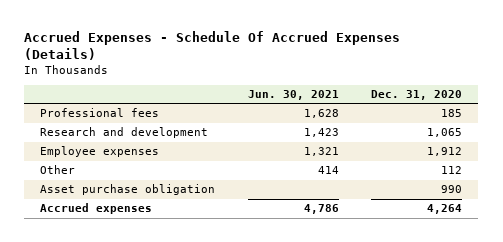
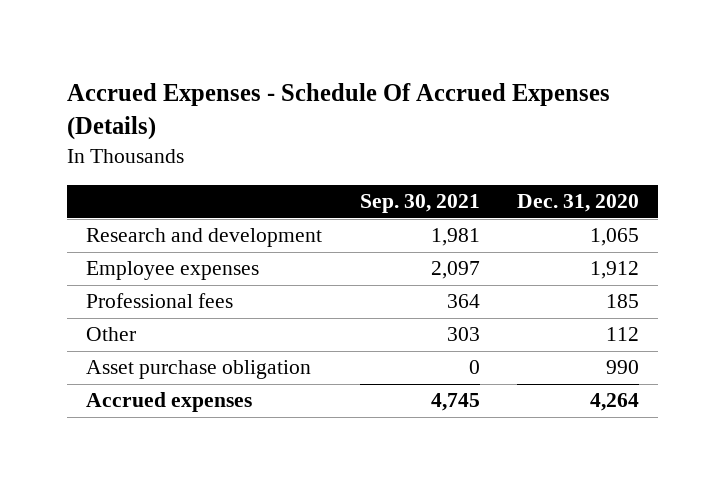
[247,90,339,101] Jun. 30, 2021 -> none
none -> [359,194,480,214] Sep. 30, 2021
[40,108,160,118] Professional fees -> [86,293,234,309] Professional fees

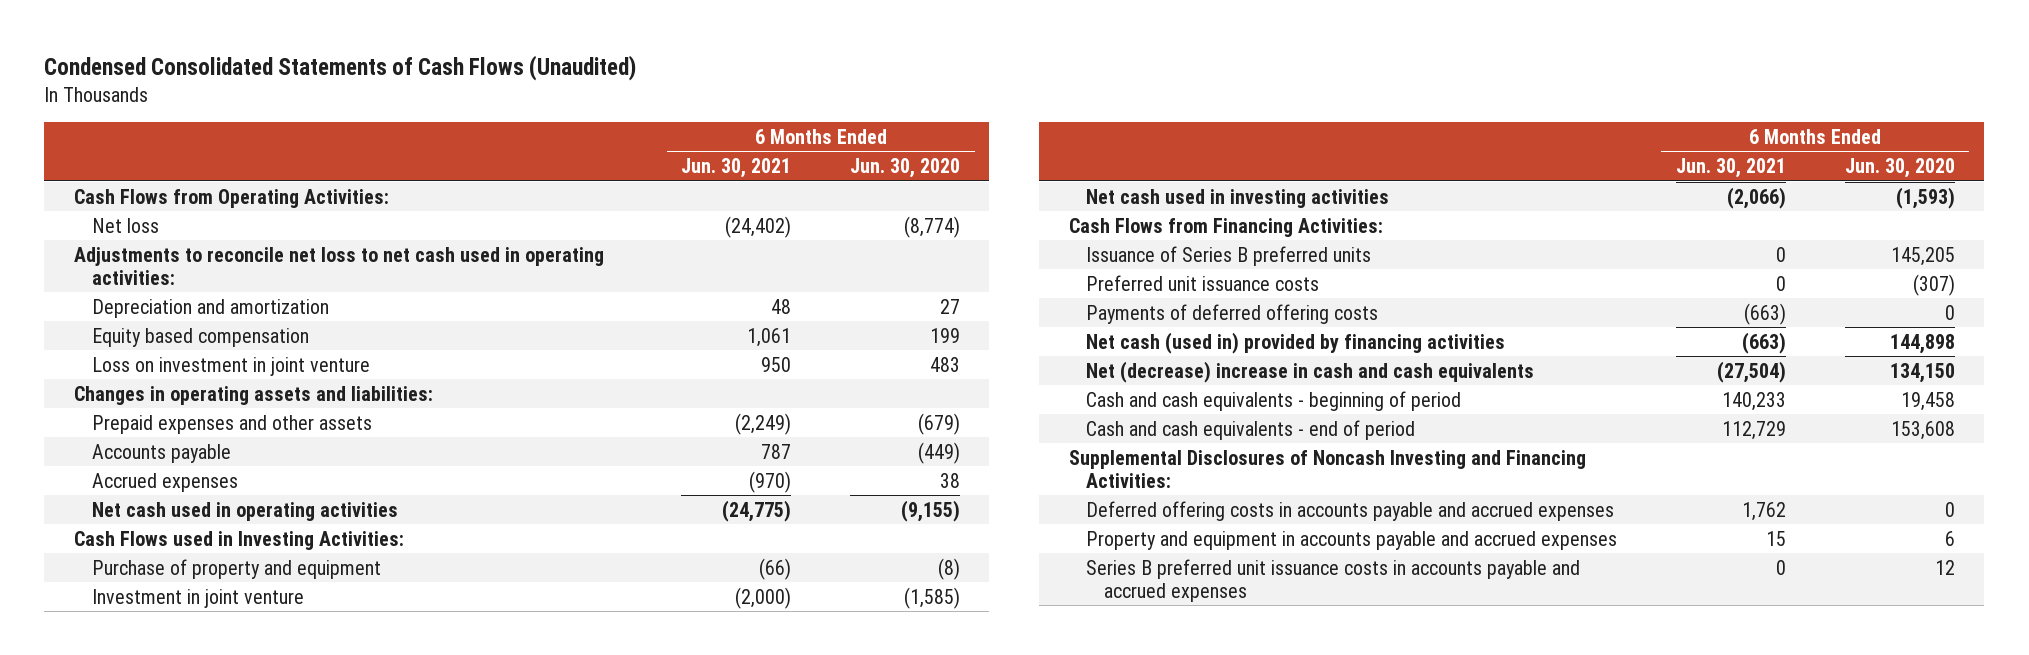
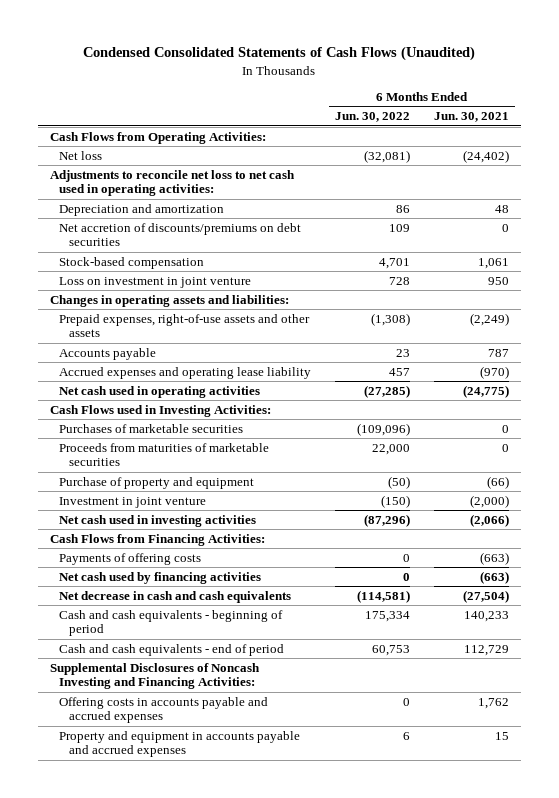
[849,158,960,179] Jun. 30, 2020 -> none
none -> [335,112,411,123] Jun. 30, 2022
none -> [59,222,302,247] Net accretion of discounts/premiums on debt securities
[91,327,309,347] Equity based compensation -> [59,256,205,269] Stock-based compensation
[91,414,372,434] Prepaid expenses and other assets -> [59,313,311,338] Prepaid expenses, right-of-use assets and other assets
[91,472,238,492] Accrued expenses -> [59,366,312,379] Accrued expenses and operating lease liability
none -> [59,423,244,433] Purchases of marketable securities
none -> [59,442,270,467] Proceeds from maturities of marketable securities
[1086,245,1372,266] Issuance of Series B preferred units -> none
[1086,274,1320,291] Preferred unit issuance costs -> none
[1086,303,1379,324] Payments of deferred offering costs -> [59,552,202,565] Payments of offering costs
[1086,331,1506,354] Net cash (used in) provided by financing activities -> [59,571,262,584] Net cash used by financing activities
[1086,360,1535,383] Net (decrease) increase in cash and cash equivalents -> [59,590,292,603] Net decrease in cash and cash equivalents
[1086,500,1615,521] Deferred offering costs in accounts payable and accrued expenses -> [59,696,269,724] Offering costs in accounts payable and accrued expenses
[1086,558,1581,602] Series B preferred unit issuance costs in accounts payable and accrued expenses -> none

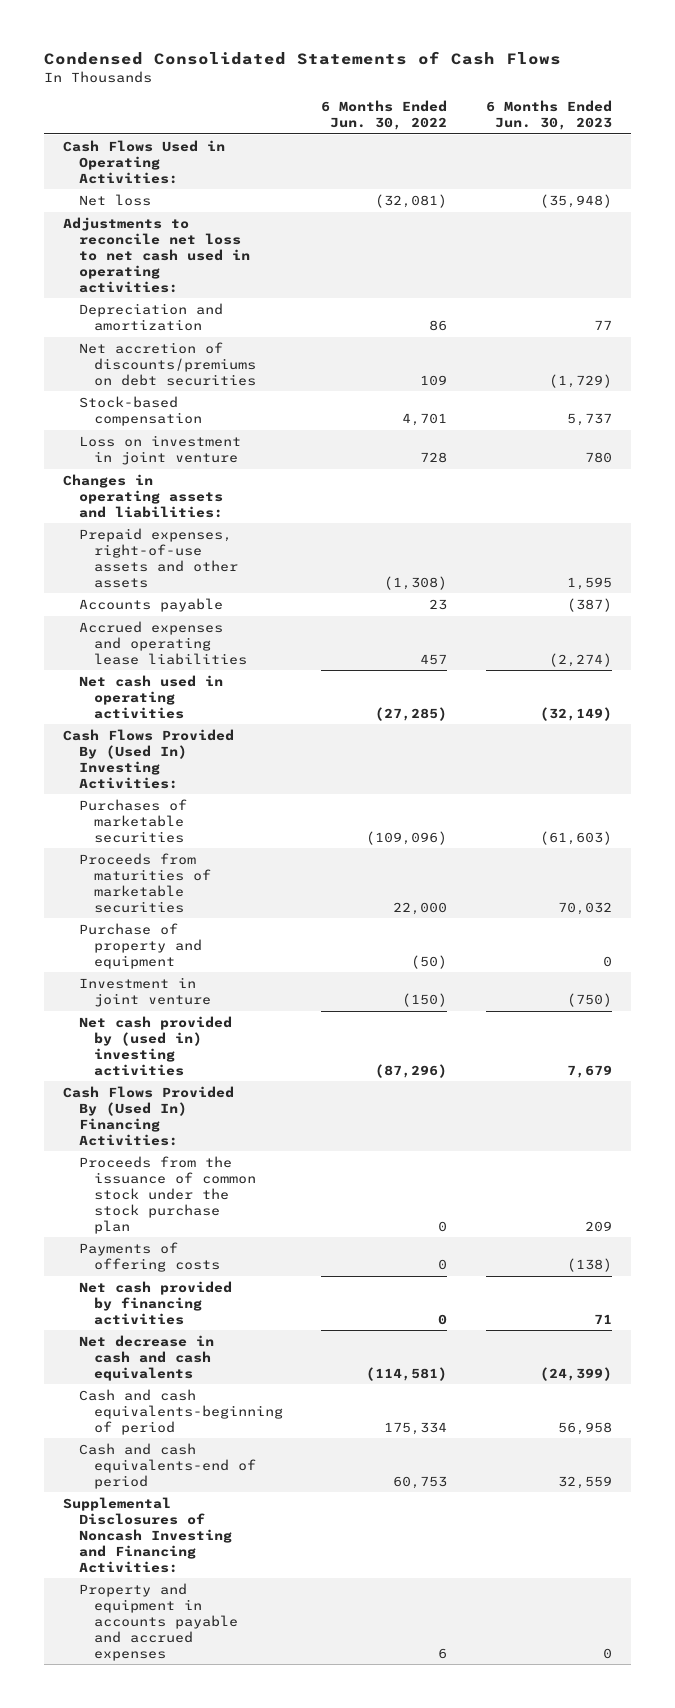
[83,46,476,62] Condensed Consolidated Statements of Cash Flows (Unaudited) -> [44,51,562,66] Condensed Consolidated Statements of Cash Flows
[434,112,510,123] Jun. 30, 2021 -> none
none -> [485,99,612,130] 6 Months Ended Jun. 30, 2023
[49,131,266,144] Cash Flows from Operating Activities: -> [63,139,226,184] Cash Flows Used in Operating Activities:
[59,366,312,379] Accrued expenses and operating lease liability -> [78,620,247,665] Accrued expenses and operating lease liabilities
[49,404,271,417] Cash Flows used in Investing Activities: -> [63,728,235,789] Cash Flows Provided By (Used In) Investing Activities:
[59,514,257,527] Net cash used in investing activities -> [78,1015,232,1076] Net cash provided by (used in) investing activities
[49,533,265,546] Cash Flows from Financing Activities: -> [63,1085,235,1146] Cash Flows Provided By (Used In) Financing Activities:
none -> [78,1155,256,1234] Proceeds from the issuance of common stock under the stock purchase plan
[59,571,262,584] Net cash used by financing activities -> [78,1280,232,1325] Net cash provided by financing activities
[59,609,284,637] Cash and cash equivalents - beginning of period -> [78,1388,283,1435] Cash and cash equivalents-beginning of period
[59,643,285,656] Cash and cash equivalents - end of period -> [78,1442,256,1489] Cash and cash equivalents-end of period
[59,696,269,724] Offering costs in accounts payable and accrued expenses -> none

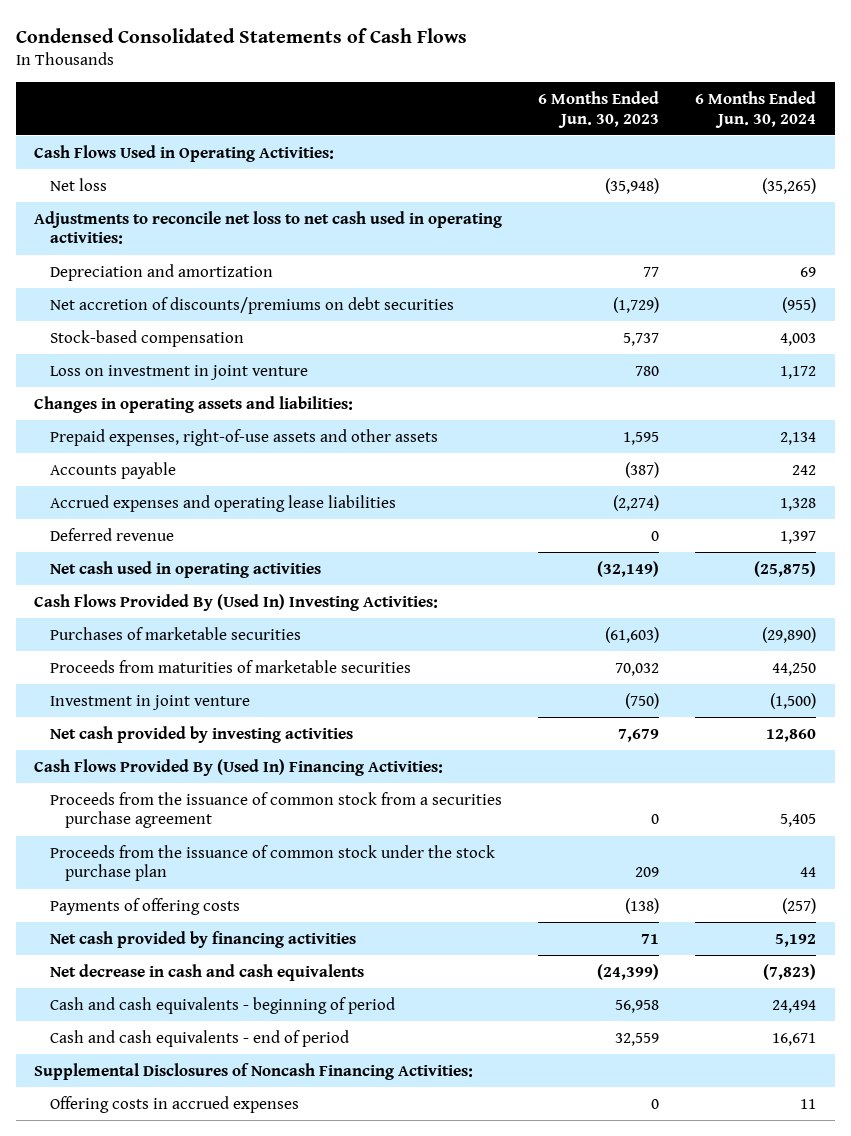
[321,99,448,130] 6 Months Ended Jun. 30, 2022 -> none
none -> [695,91,817,128] 6 Months Ended Jun. 30, 2024
none -> [49,527,174,541] Deferred revenue
[78,922,202,969] Purchase of property and equipment -> none
[78,1015,232,1076] Net cash provided by (used in) investing activities -> [49,725,353,743] Net cash provided by investing activities
none -> [49,791,502,829] Proceeds from the issuance of common stock from a securities purchase agreement
[78,1582,238,1661] Property and equipment in accounts payable and accrued expenses -> none
[78,1388,283,1435] Cash and cash equivalents-beginning of period -> [49,996,395,1014] Cash and cash equivalents - beginning of period
[78,1442,256,1489] Cash and cash equivalents-end of period -> [49,1029,349,1047] Cash and cash equivalents - end of period
[63,1496,232,1573] Supplemental Disclosures of Noncash Investing and Financing Activities: -> [34,1062,474,1080] Supplemental Disclosures of Noncash Financing Activities:
none -> [49,1095,299,1113] Offering costs in accrued expenses

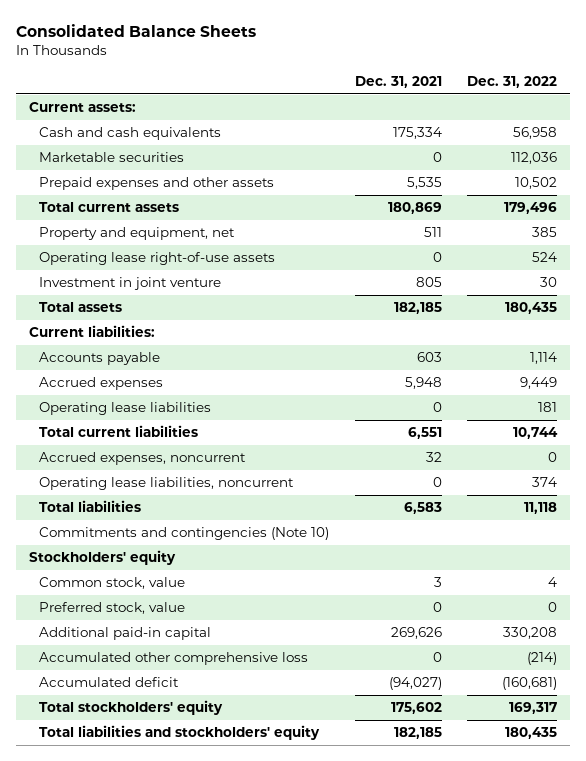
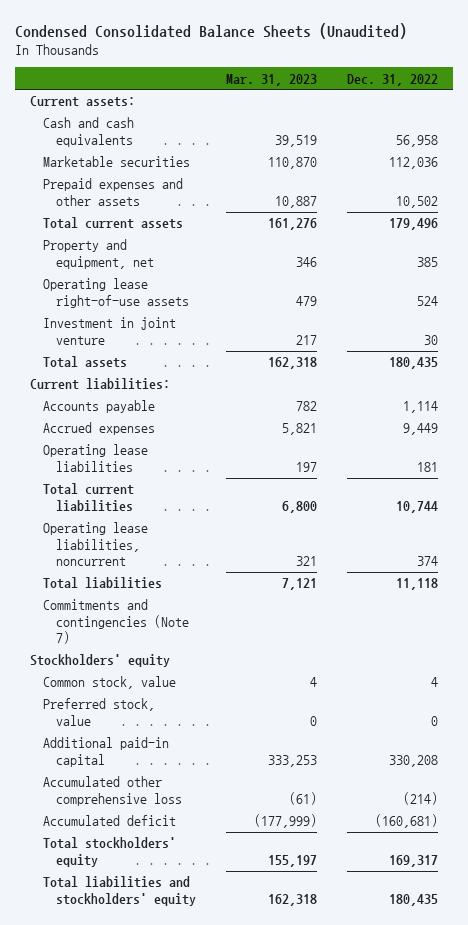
[16,24,257,38] Consolidated Balance Sheets -> [15,22,408,39] Condensed Consolidated Balance Sheets (Unaudited)
[354,76,442,89] Dec. 31, 2021 -> none
none -> [225,73,317,86] Mar. 31, 2023
[39,452,247,466] Accrued expenses, noncurrent -> none
[39,527,330,541] Commitments and contingencies (Note 10) -> [43,599,189,645] Commitments and contingencies (Note 7)

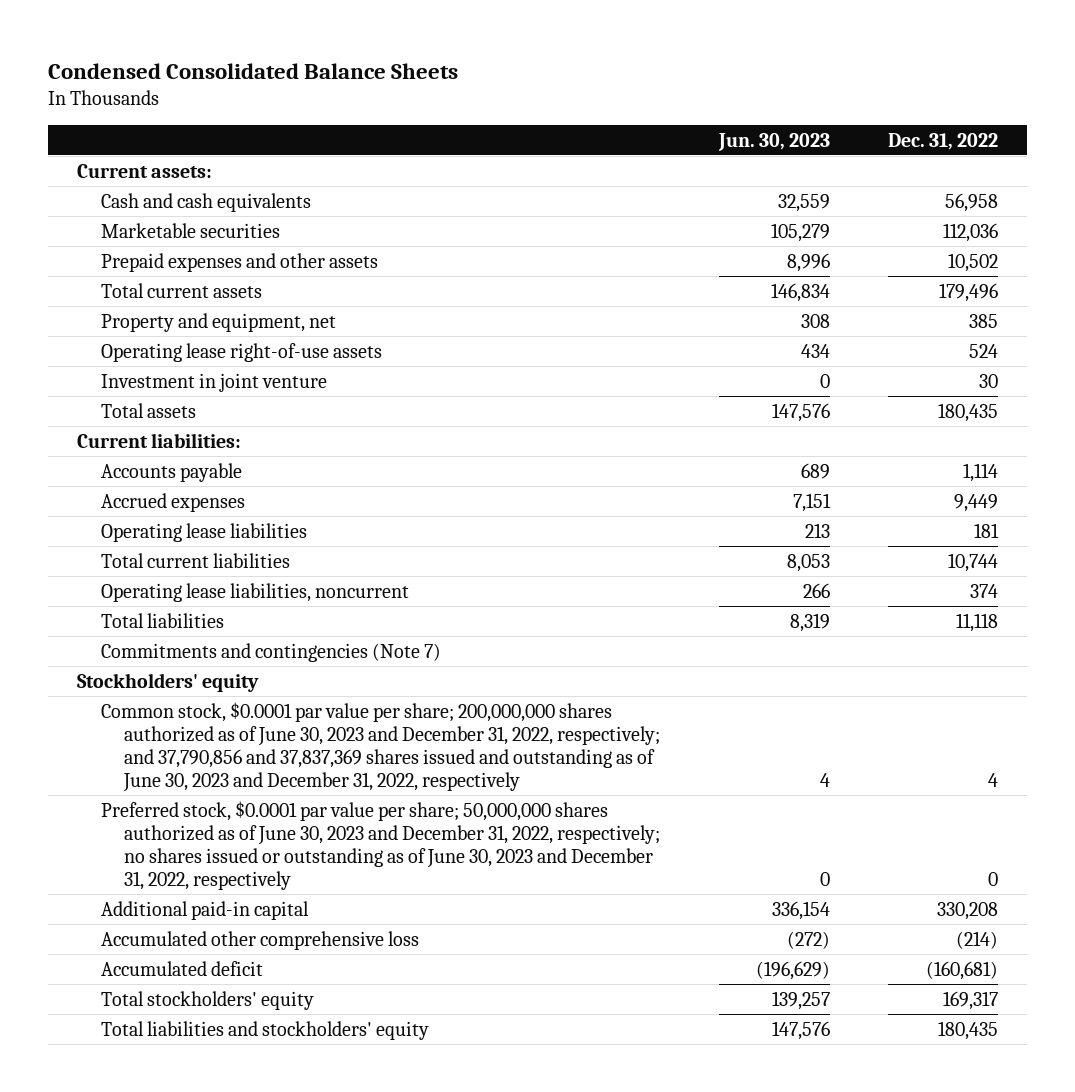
[15,22,408,39] Condensed Consolidated Balance Sheets (Unaudited) -> [47,62,458,79] Condensed Consolidated Balance Sheets
[225,73,317,86] Mar. 31, 2023 -> none
none -> [717,132,830,151] Jun. 30, 2023
[43,676,177,690] Common stock, value -> [100,701,661,793] Common stock, $0.0001 par value per share; 200,000,000 shares authorized as of June 30, 2023 and December 31, 2022, respectively; and 37,790,856 and 37,837,369 shares issued and outstanding as of June 30, 2023 and December 31, 2022, respectively
[43,698,156,726] Preferred stock, value -> [100,800,661,891] Preferred stock, $0.0001 par value per share; 50,000,000 shares authorized as of June 30, 2023 and December 31, 2022, respectively; no shares issued or outstanding as of June 30, 2023 and December 31, 2022, respectively

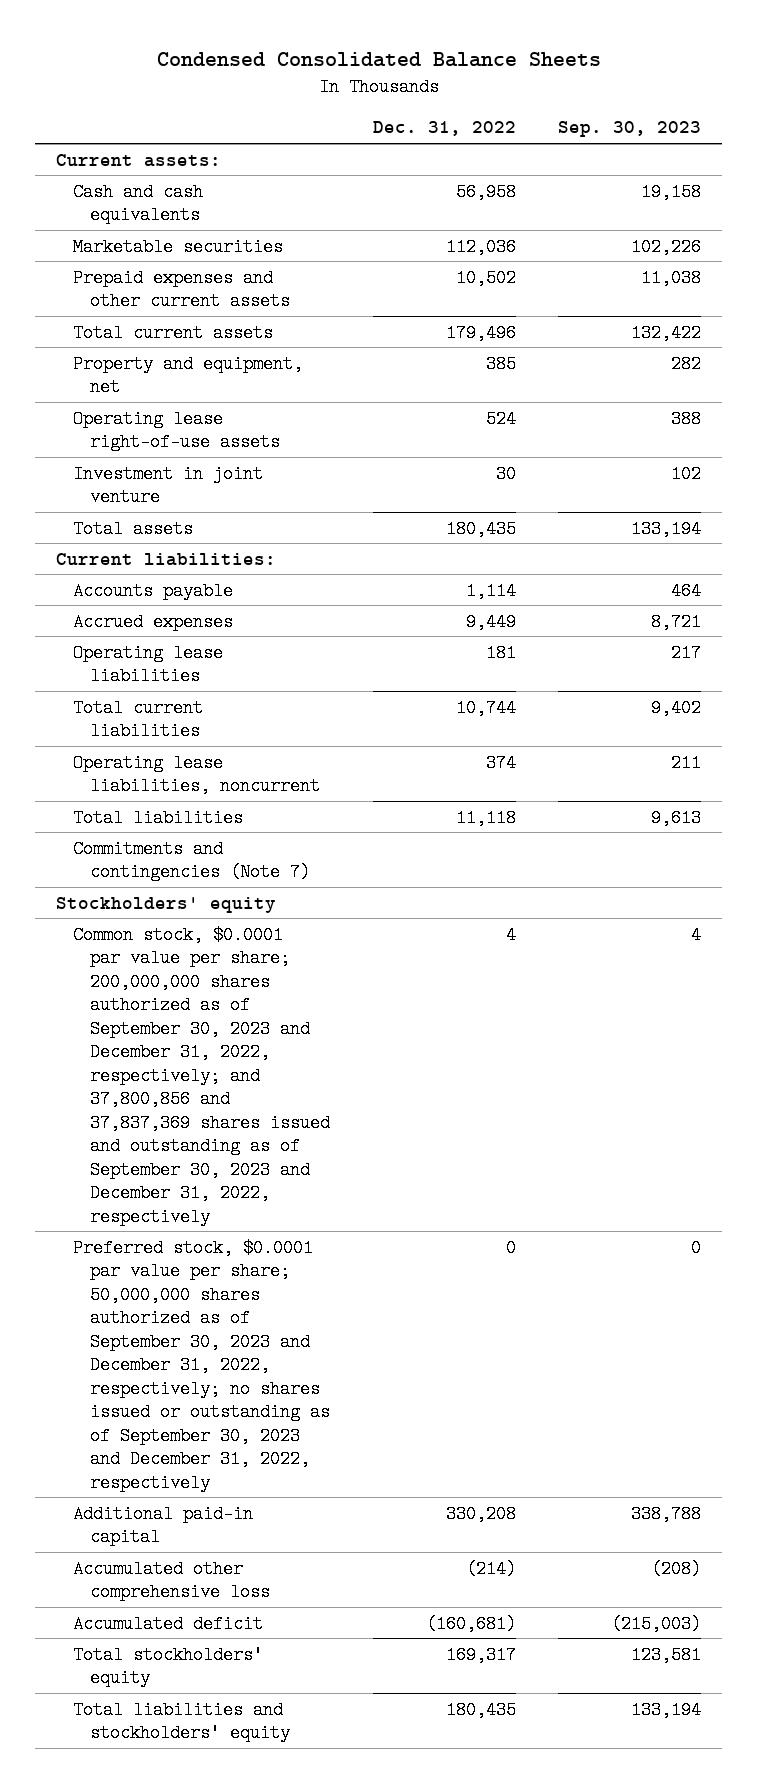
[717,132,830,151] Jun. 30, 2023 -> none
none -> [558,121,702,138] Sep. 30, 2023
[100,252,378,272] Prepaid expenses and other assets -> [73,268,291,311] Prepaid expenses and other current assets
[100,701,661,793] Common stock, $0.0001 par value per share; 200,000,000 shares authorized as of June 30, 2023 and December 31, 2022, respectively; and 37,790,856 and 37,837,369 shares issued and outstanding as of June 30, 2023 and December 31, 2022, respectively -> [73,925,331,1226] Common stock, $0.0001 par value per share; 200,000,000 shares authorized as of September 30, 2023 and December 31, 2022, respectively; and 37,800,856 and 37,837,369 shares issued and outstanding as of September 30, 2023 and December 31, 2022, respectively
[100,800,661,891] Preferred stock, $0.0001 par value per share; 50,000,000 shares authorized as of June 30, 2023 and December 31, 2022, respectively; no shares issued or outstanding as of June 30, 2023 and December 31, 2022, respectively -> [73,1238,331,1492] Preferred stock, $0.0001 par value per share; 50,000,000 shares authorized as of September 30, 2023 and December 31, 2022, respectively; no shares issued or outstanding as of September 30, 2023 and December 31, 2022, respectively

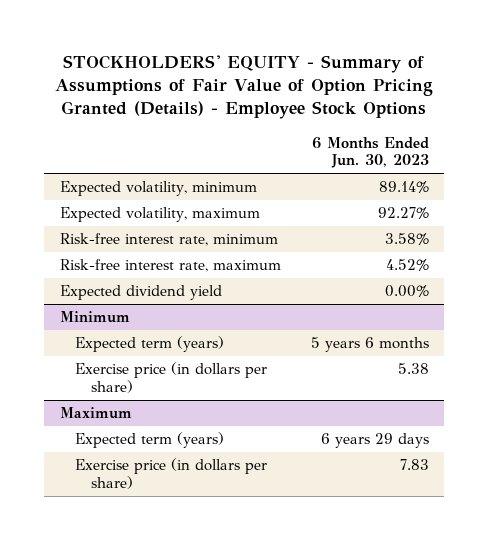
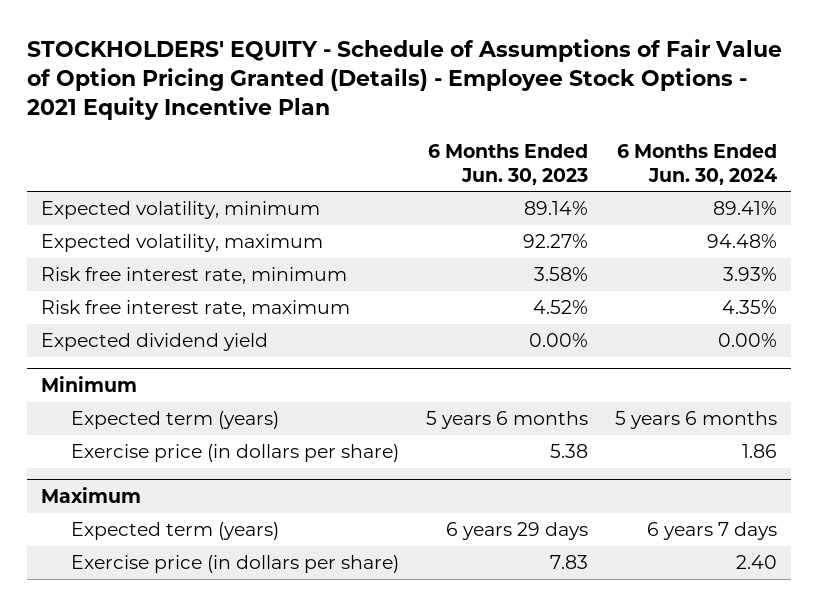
[55,54,434,120] STOCKHOLDERS' EQUITY - Summary of Assumptions of Fair Value of Option Pricing Granted (Details) - Employee Stock Options -> [27,38,783,121] STOCKHOLDERS' EQUITY - Schedule of Assumptions of Fair Value of Option Pricing Granted (Details) - Employee Stock Options - 2021 Equity Incentive Plan
none -> [617,143,778,185] 6 Months Ended Jun. 30, 2024
[59,233,278,247] Risk-free interest rate, minimum -> [40,267,347,285] Risk free interest rate, minimum
[59,259,281,273] Risk-free interest rate, maximum -> [40,300,350,318] Risk free interest rate, maximum

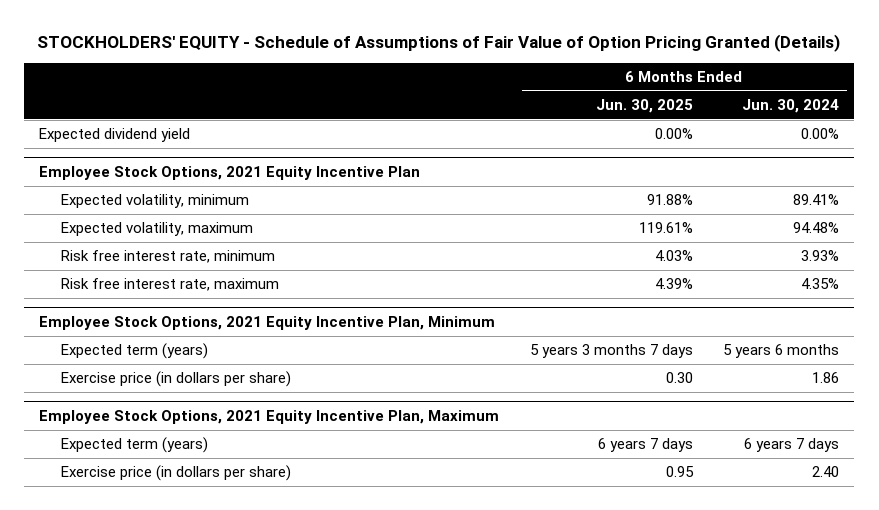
[27,38,783,121] STOCKHOLDERS' EQUITY - Schedule of Assumptions of Fair Value of Option Pricing Granted (Details) - Employee Stock Options - 2021 Equity Incentive Plan -> [37,33,841,52] STOCKHOLDERS' EQUITY - Schedule of Assumptions of Fair Value of Option Pricing Granted (Details)
[427,143,588,185] 6 Months Ended Jun. 30, 2023 -> none
none -> [595,98,693,113] Jun. 30, 2025
[40,333,268,352] Expected dividend yield -> [39,128,191,143] Expected dividend yield
none -> [39,166,421,181] Employee Stock Options, 2021 Equity Incentive Plan
[40,376,137,393] Minimum -> none
none -> [39,316,496,331] Employee Stock Options, 2021 Equity Incentive Plan, Minimum
[40,487,141,504] Maximum -> none
none -> [39,410,500,425] Employee Stock Options, 2021 Equity Incentive Plan, Maximum

